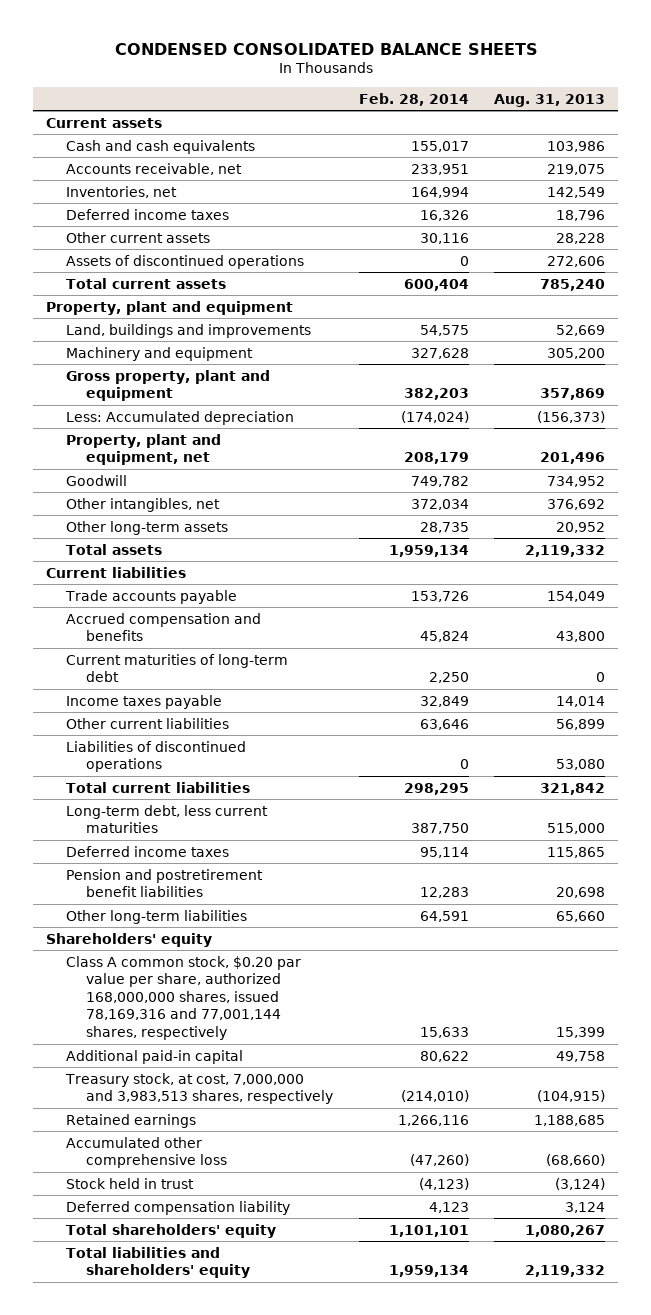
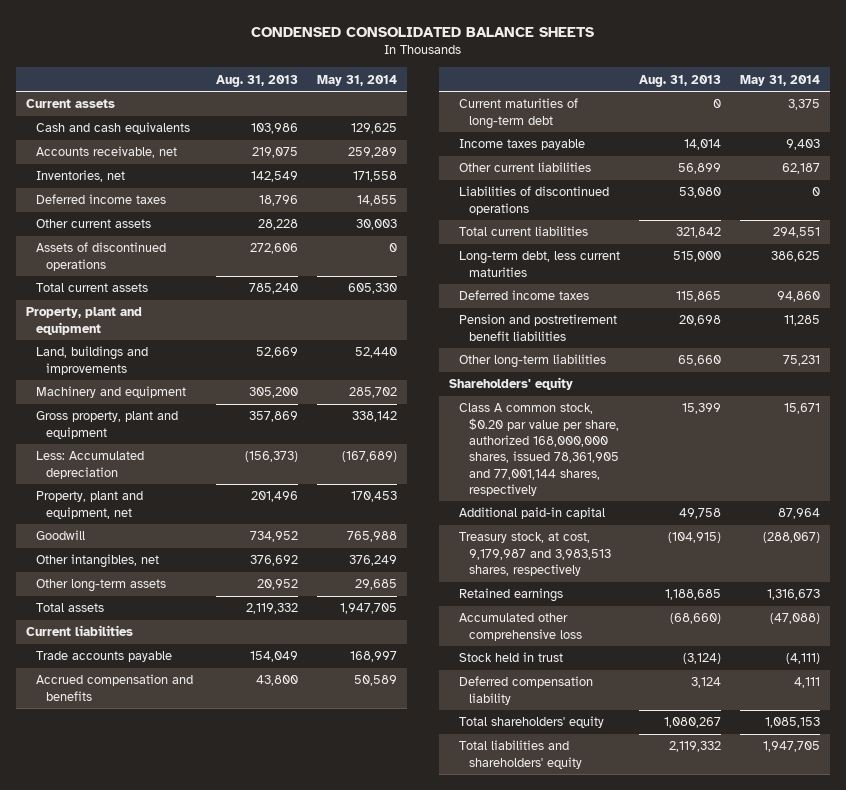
[358,92,469,106] Feb. 28, 2014 -> none
none -> [317,74,398,86] May 31, 2014
[66,955,302,1040] Class A common stock, $0.20 par value per share, authorized 168,000,000 shares, issued 78,169,316 and 77,001,144 shares, respectively -> [458,403,619,496] Class A common stock, $0.20 par value per share, authorized 168,000,000 shares, issued 78,361,905 and 77,001,144 shares, respectively
[65,1072,334,1105] Treasury stock, at cost, 7,000,000 and 3,983,513 shares, respectively -> [458,532,611,576] Treasury stock, at cost, 9,179,987 and 3,983,513 shares, respectively

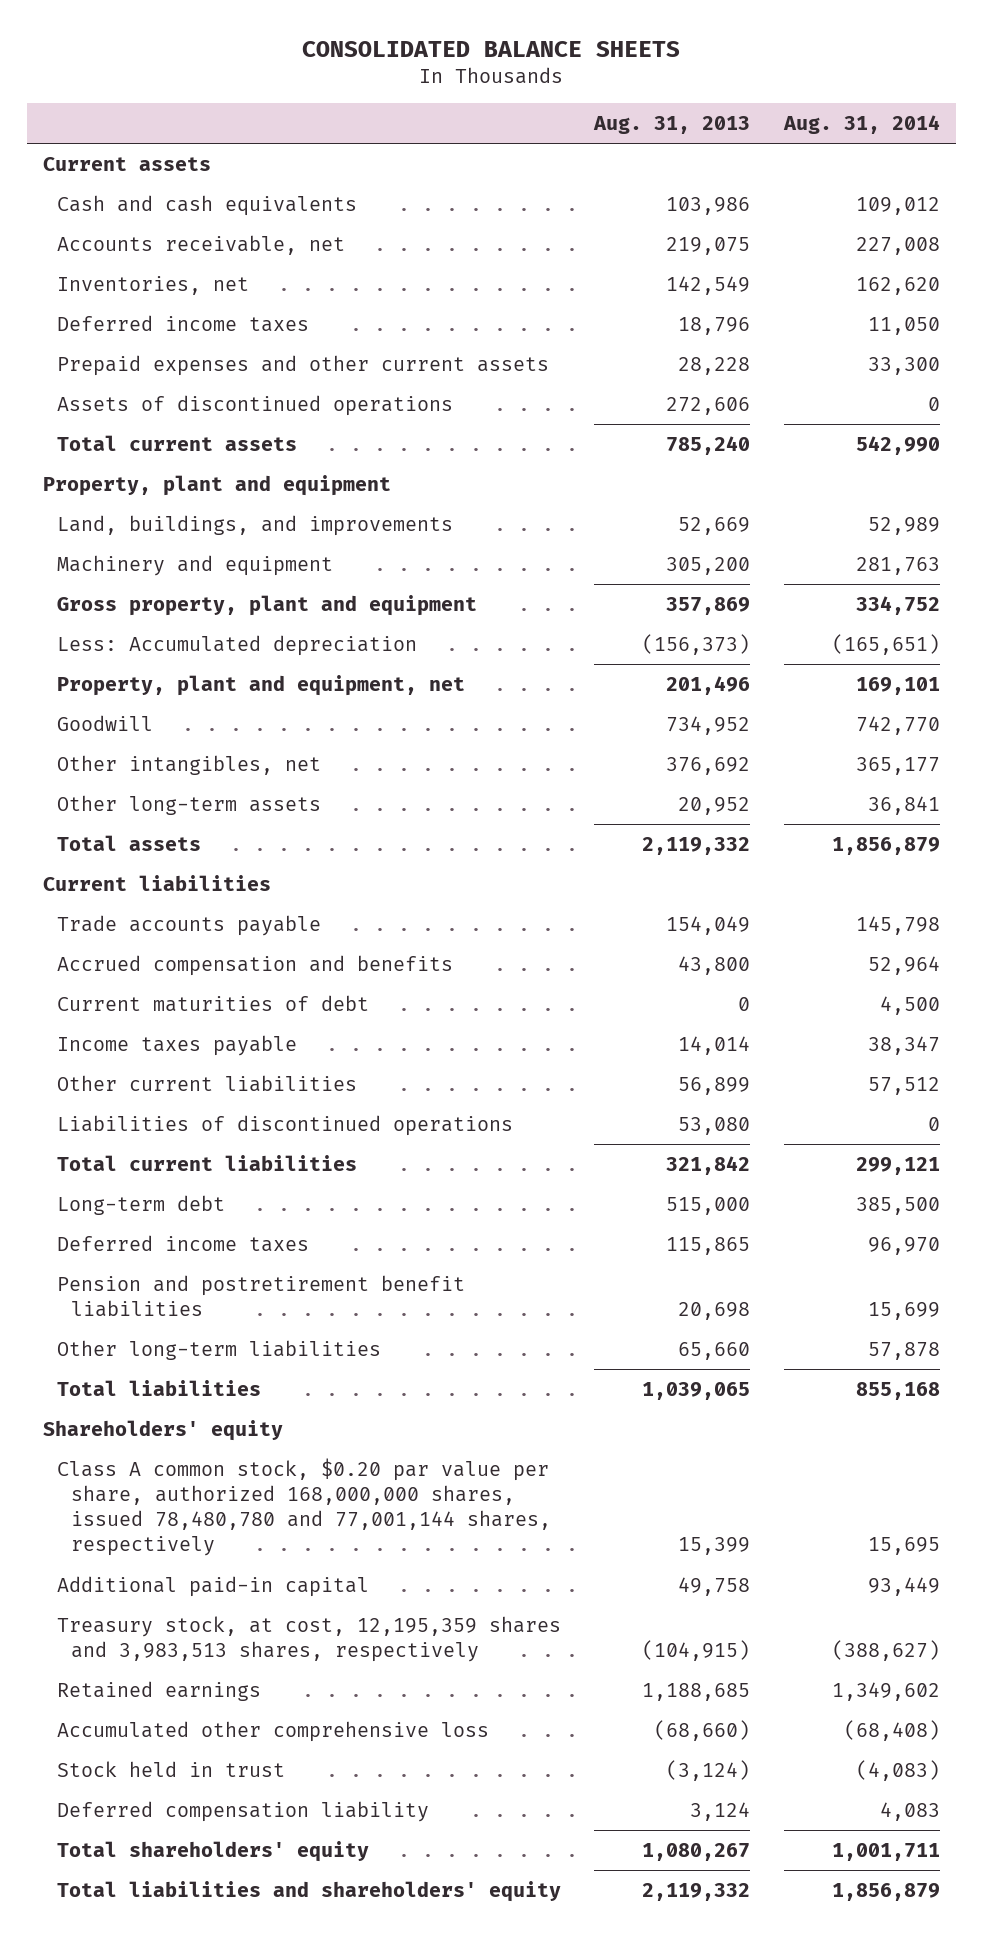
[251,26,595,37] CONDENSED CONSOLIDATED BALANCE SHEETS -> [302,41,681,58] CONSOLIDATED BALANCE SHEETS
[317,74,398,86] May 31, 2014 -> none
none -> [782,114,940,134] Aug. 31, 2014
[35,219,151,229] Other current assets -> [57,355,550,377] Prepaid expenses and other current assets
[35,346,148,375] Land, buildings and improvements -> [57,515,454,537] Land, buildings, and improvements
[458,98,578,129] Current maturities of long-term debt -> [57,995,370,1013] Current maturities of debt
[458,251,620,277] Long-term debt, less current maturities -> [57,1195,226,1216] Long-term debt
none -> [57,1380,262,1397] Total liabilities
[458,403,619,496] Class A common stock, $0.20 par value per share, authorized 168,000,000 shares, issued 78,361,905 and 77,001,144 shares, respectively -> [57,1458,552,1557] Class A common stock, $0.20 par value per share, authorized 168,000,000 shares, issued 78,480,780 and 77,001,144 shares, respectively
[458,532,611,576] Treasury stock, at cost, 9,179,987 and 3,983,513 shares, respectively -> [57,1616,562,1663] Treasury stock, at cost, 12,195,359 shares and 3,983,513 shares, respectively

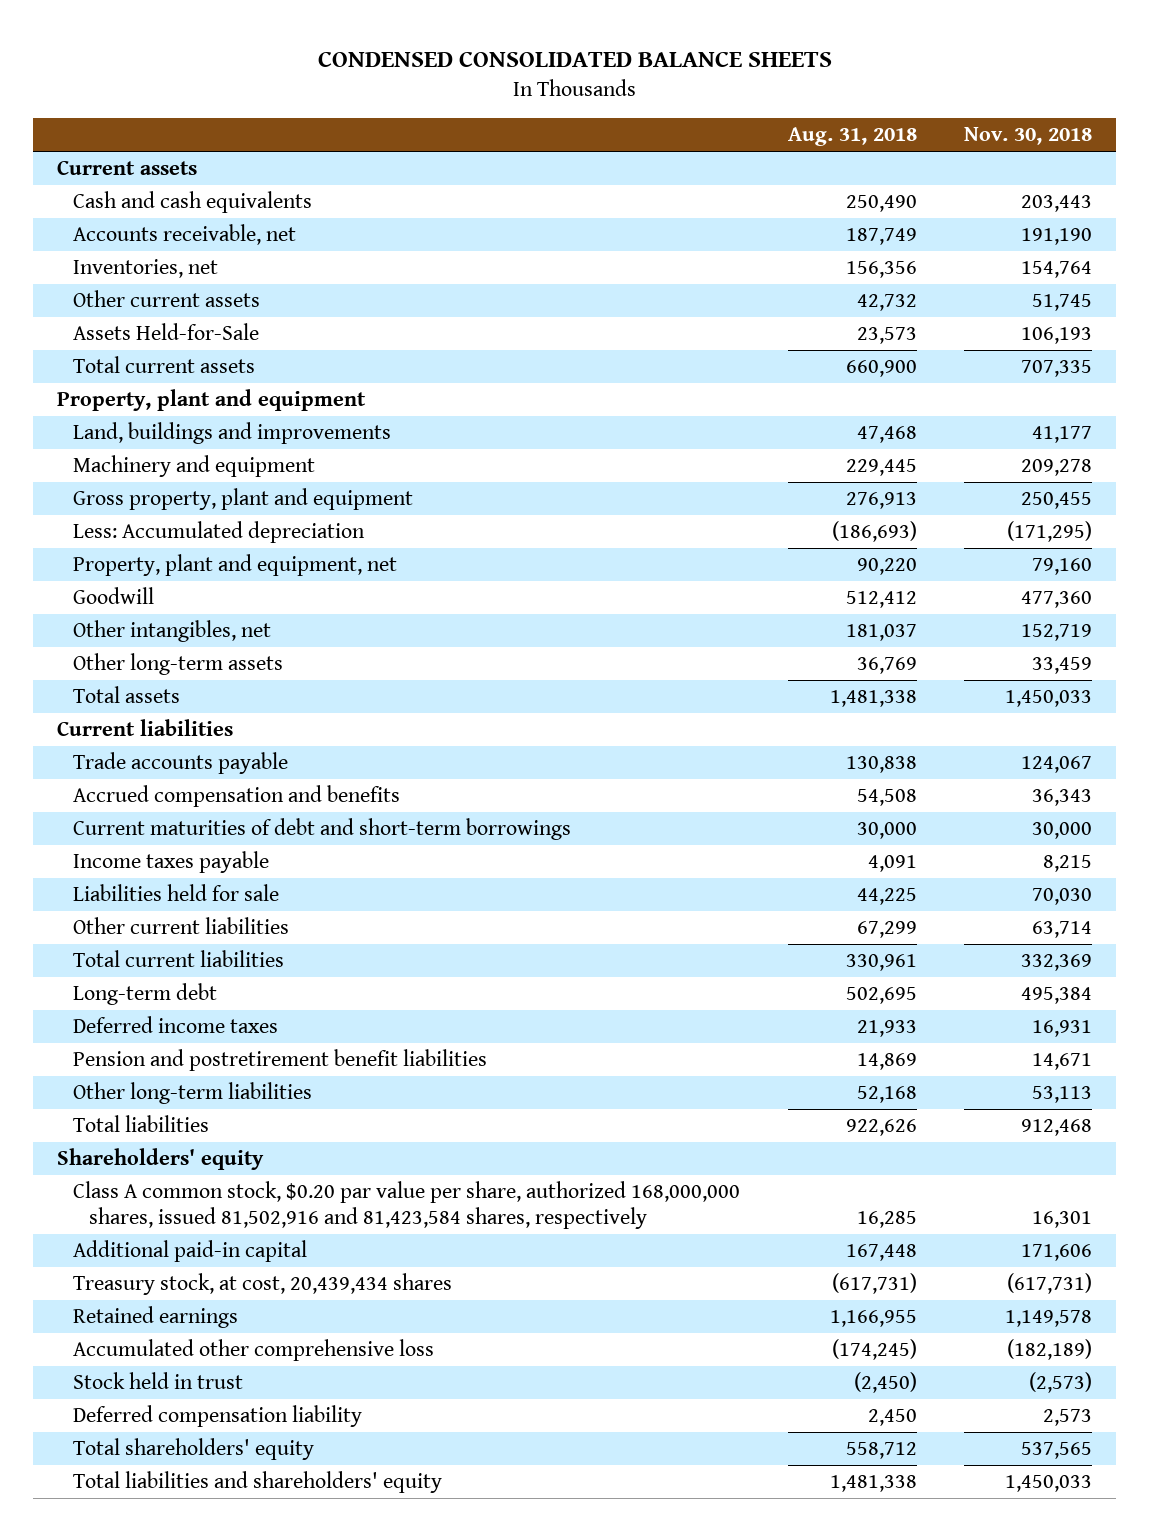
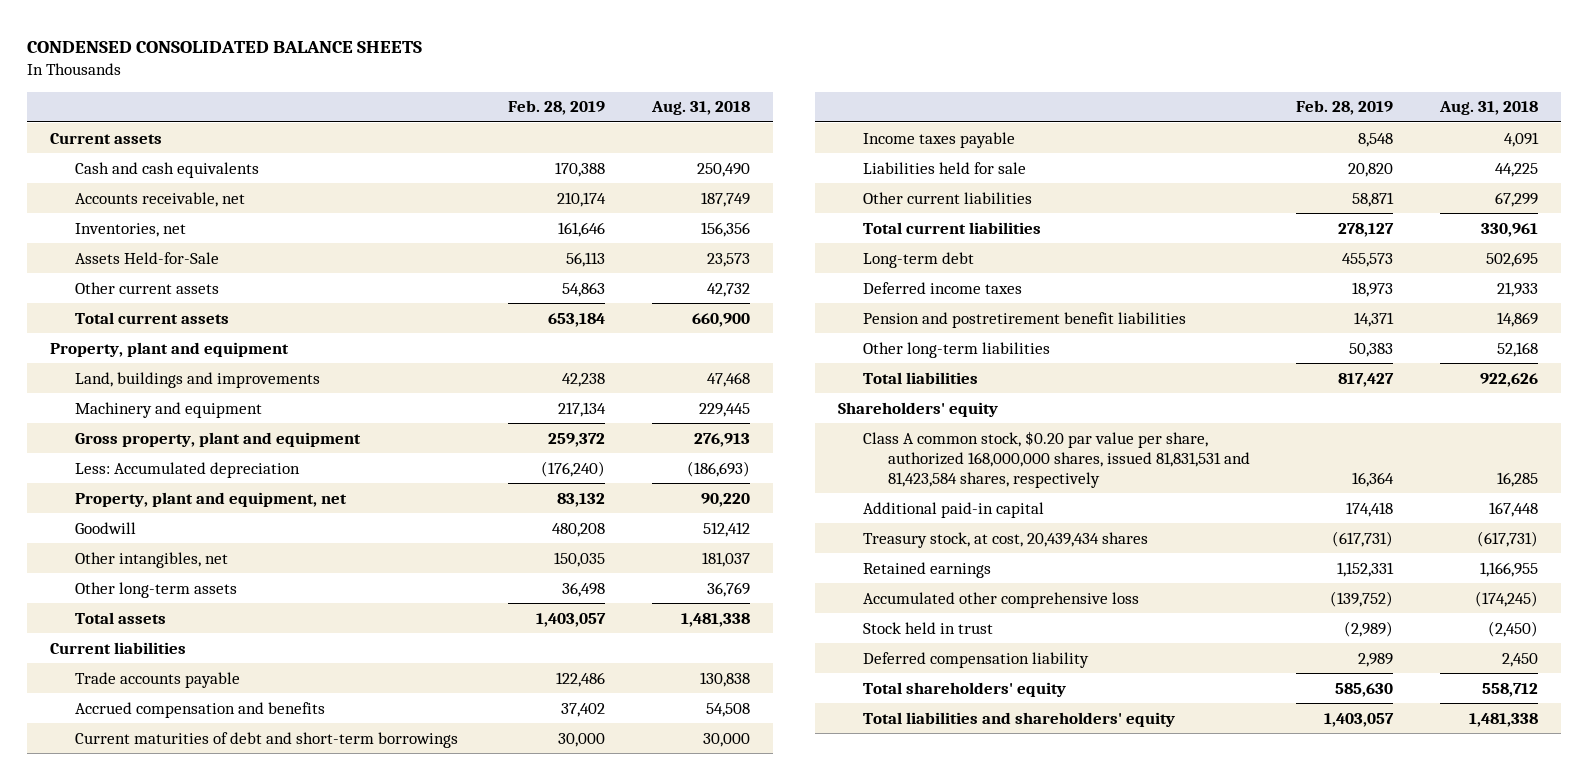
[964,127,1093,146] Nov. 30, 2018 -> none
none -> [508,100,606,116] Feb. 28, 2019
[73,290,261,308] Other current assets -> [74,281,219,294] Other current assets
[73,1181,741,1230] Class A common stock, $0.20 par value per share, authorized 168,000,000 shares, issued 81,502,916 and 81,423,584 shares, respectively -> [862,430,1250,488] Class A common stock, $0.20 par value per share, authorized 168,000,000 shares, issued 81,831,531 and 81,423,584 shares, respectively

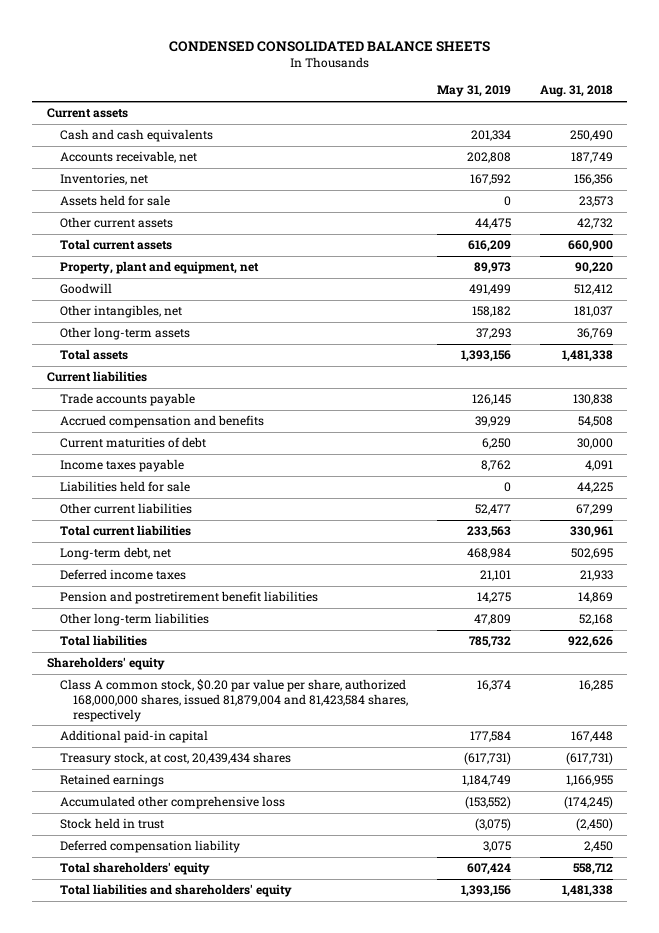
[508,100,606,116] Feb. 28, 2019 -> none
none -> [436,85,511,98] May 31, 2019
[74,251,219,264] Assets Held-for-Sale -> [59,195,170,207] Assets held for sale
[50,341,290,357] Property, plant and equipment -> none
[74,371,320,388] Land, buildings and improvements -> none
[74,401,262,418] Machinery and equipment -> none
[74,431,361,447] Gross property, plant and equipment -> none
[74,461,300,478] Less: Accumulated depreciation -> none
[74,731,458,748] Current maturities of debt and short-term borrowings -> [59,437,206,449] Current maturities of debt
[862,251,974,268] Long-term debt -> [59,547,171,561] Long-term debt, net
[862,430,1250,488] Class A common stock, $0.20 par value per share, authorized 168,000,000 shares, issued 81,831,531 and 81,423,584 shares, respectively -> [59,679,408,722] Class A common stock, $0.20 par value per share, authorized 168,000,000 shares, issued 81,879,004 and 81,423,584 shares, respectively

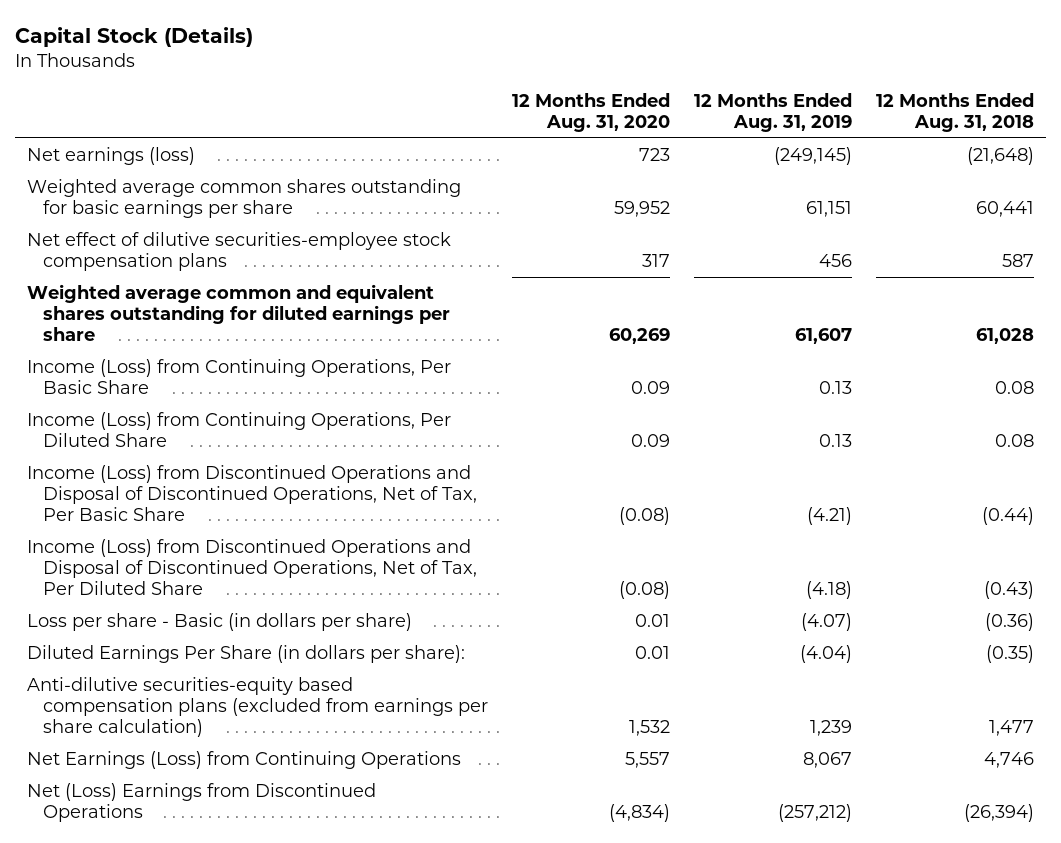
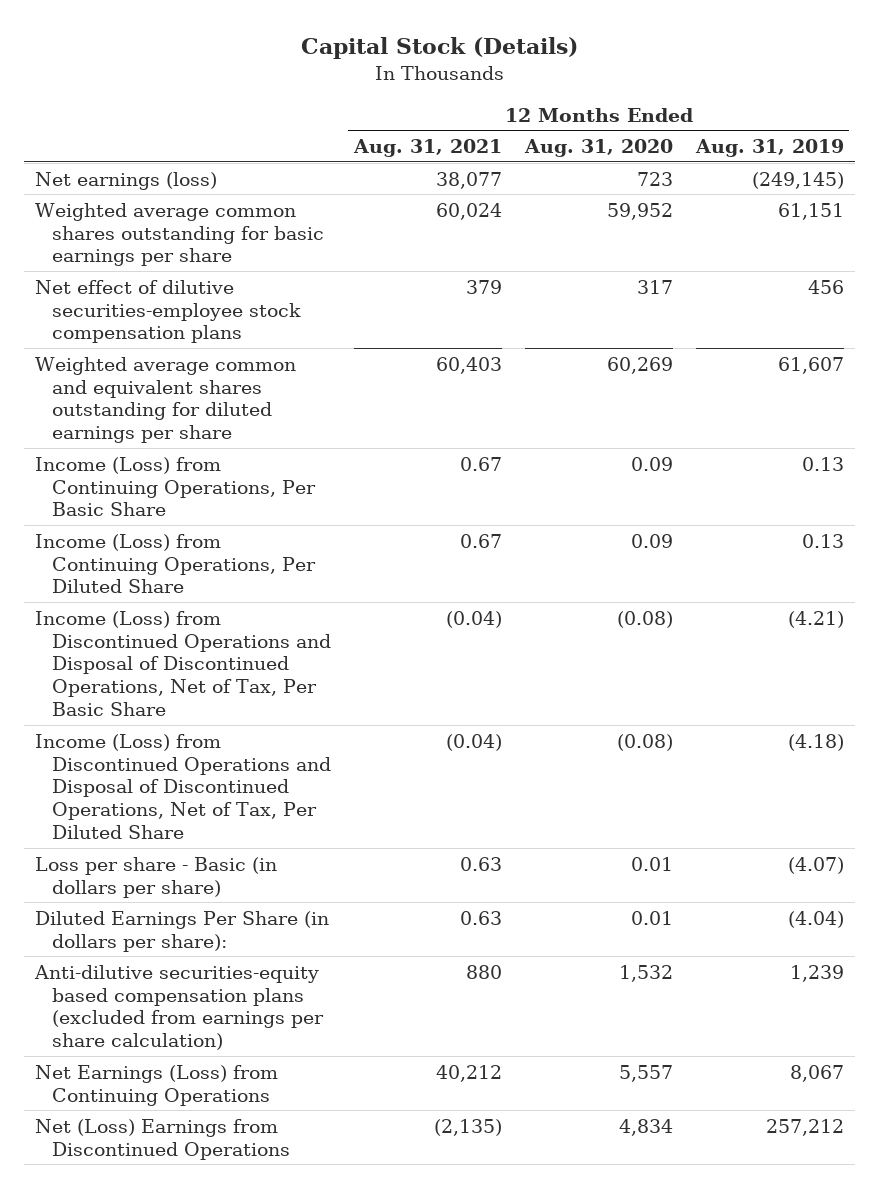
[875,93,1034,133] 12 Months Ended Aug. 31, 2018 -> none
none -> [352,139,502,158] Aug. 31, 2021
[609,804,671,823] (4,834) -> [618,1118,673,1136] 4,834
[777,804,852,823] (257,212) -> [765,1118,844,1136] 257,212

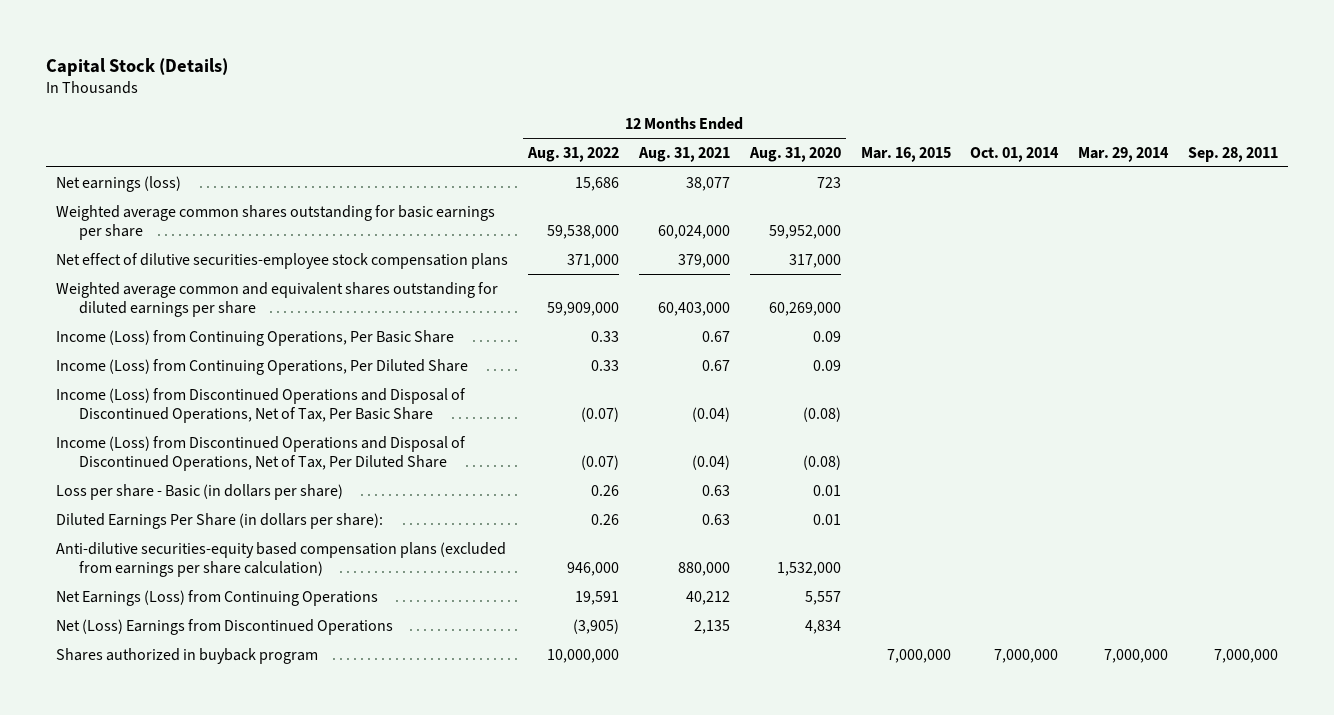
[694,139,844,158] Aug. 31, 2019 -> none
none -> [527,146,620,162] Aug. 31, 2022
none -> [860,146,951,162] Mar. 16, 2015
none -> [970,146,1060,162] Oct. 01, 2014
none -> [1078,146,1170,162] Mar. 29, 2014
none -> [1187,146,1278,162] Sep. 28, 2011
[435,202,502,220] 60,024 -> [657,225,730,240] 60,024,000
[606,202,673,220] 59,952 -> [768,225,841,240] 59,952,000
[465,279,502,294] 379 -> [677,253,730,268] 379,000
[636,279,673,294] 317 -> [788,253,841,268] 317,000
[435,356,502,374] 60,403 -> [657,302,730,317] 60,403,000
[606,356,673,374] 60,269 -> [768,302,841,317] 60,269,000
[465,964,502,979] 880 -> [677,562,730,577] 880,000
[618,964,673,982] 1,532 -> [776,562,841,577] 1,532,000
[433,1118,502,1136] (2,135) -> [693,619,730,634] 2,135
none -> [56,647,319,664] Shares authorized in buyback program

